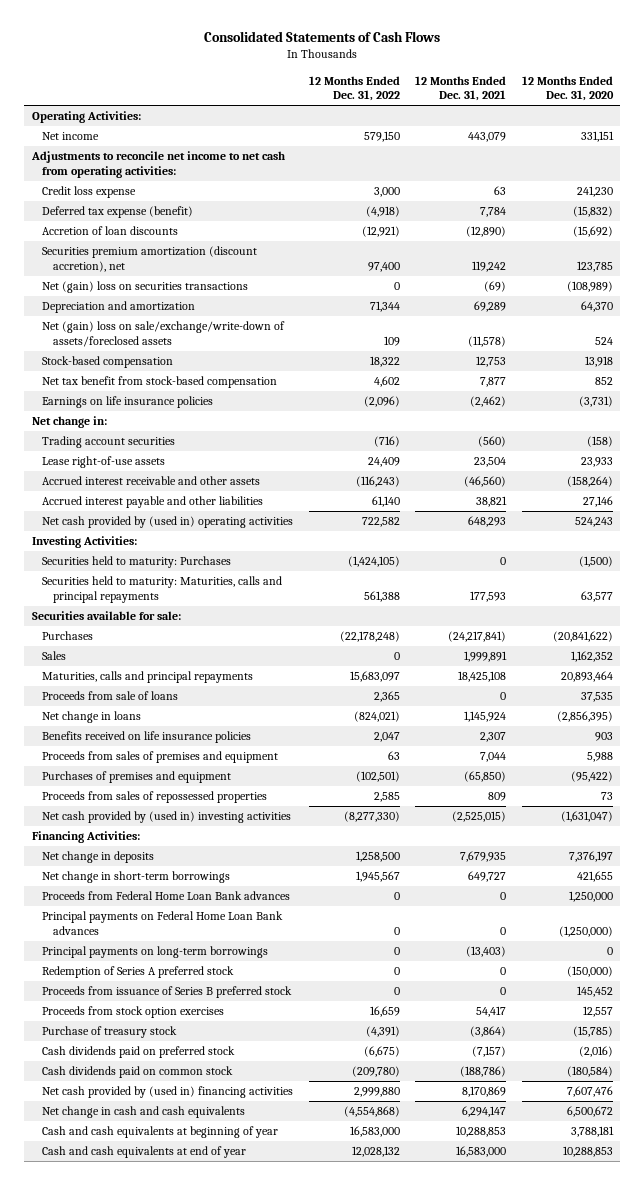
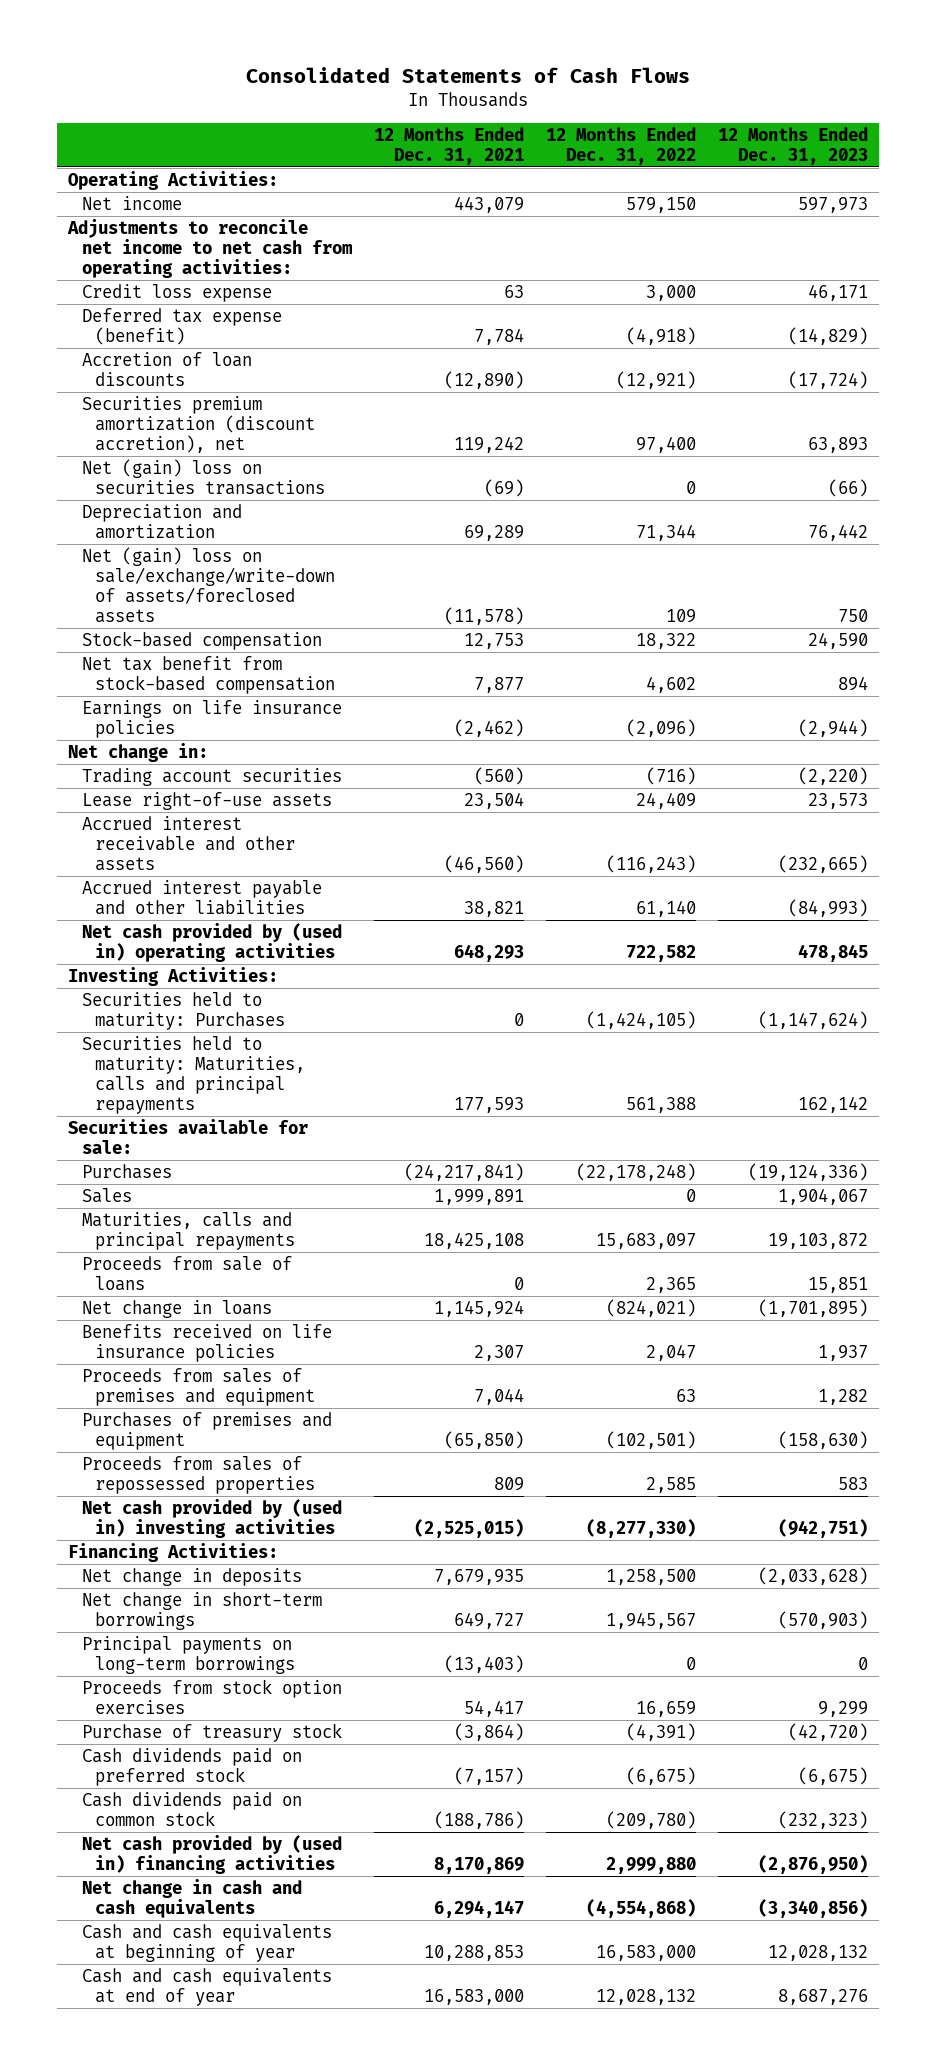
[521,75,614,102] 12 Months Ended Dec. 31, 2020 -> none
none -> [717,126,868,165] 12 Months Ended Dec. 31, 2023
[42,891,291,901] Proceeds from Federal Home Loan Bank advances -> none
[42,911,284,936] Principal payments on Federal Home Loan Bank advances -> none
[42,966,235,979] Redemption of Series A preferred stock -> none
[42,986,293,999] Proceeds from issuance of Series B preferred stock -> none

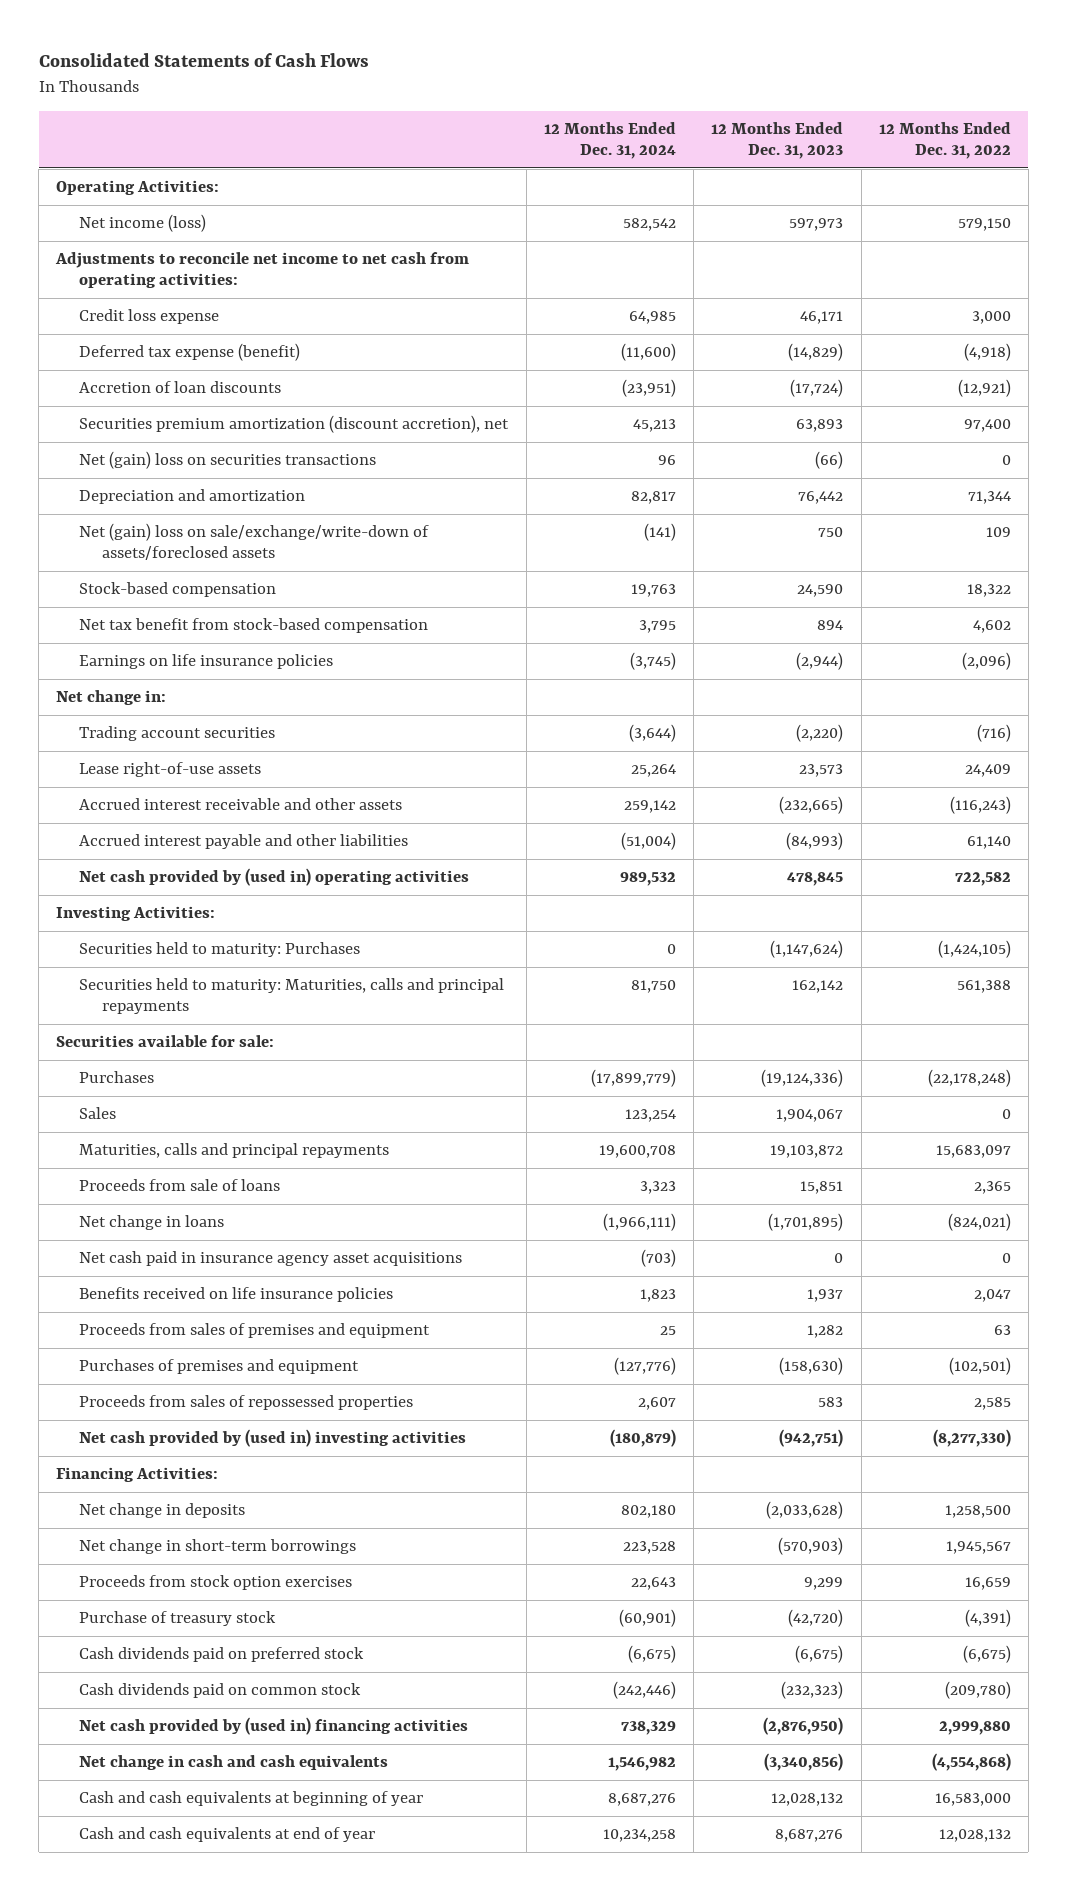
[373,126,524,165] 12 Months Ended Dec. 31, 2021 -> none
none -> [543,121,676,160] 12 Months Ended Dec. 31, 2024
[81,195,182,210] Net income -> [79,214,207,233] Net income (loss)
none -> [79,1251,463,1267] Net cash paid in insurance agency asset acquisitions
[81,1635,296,1674] Principal payments on long-term borrowings -> none

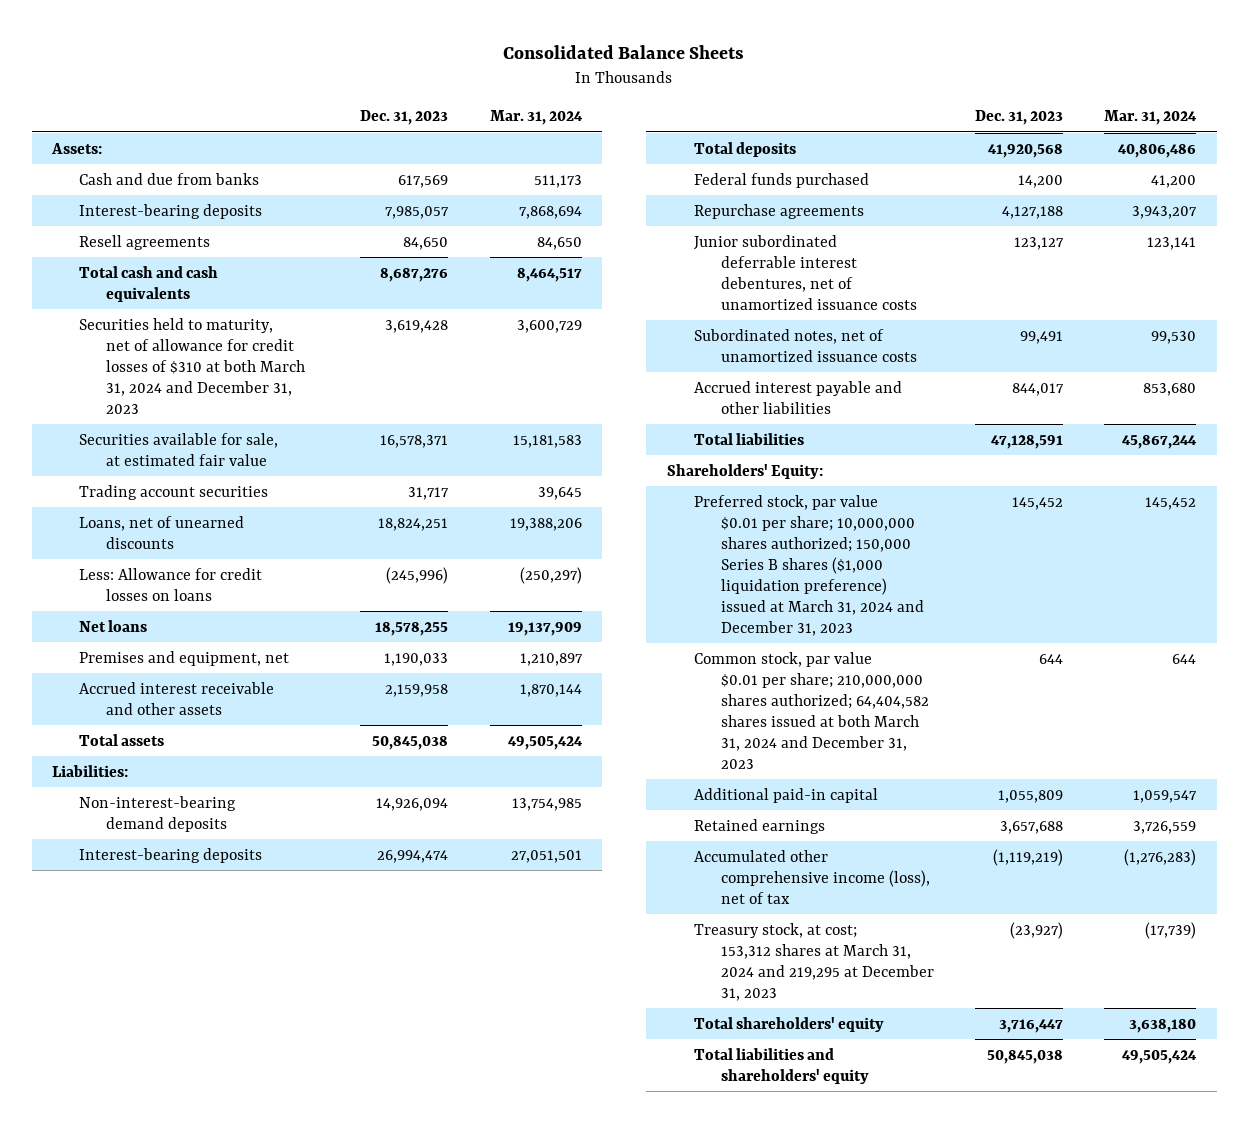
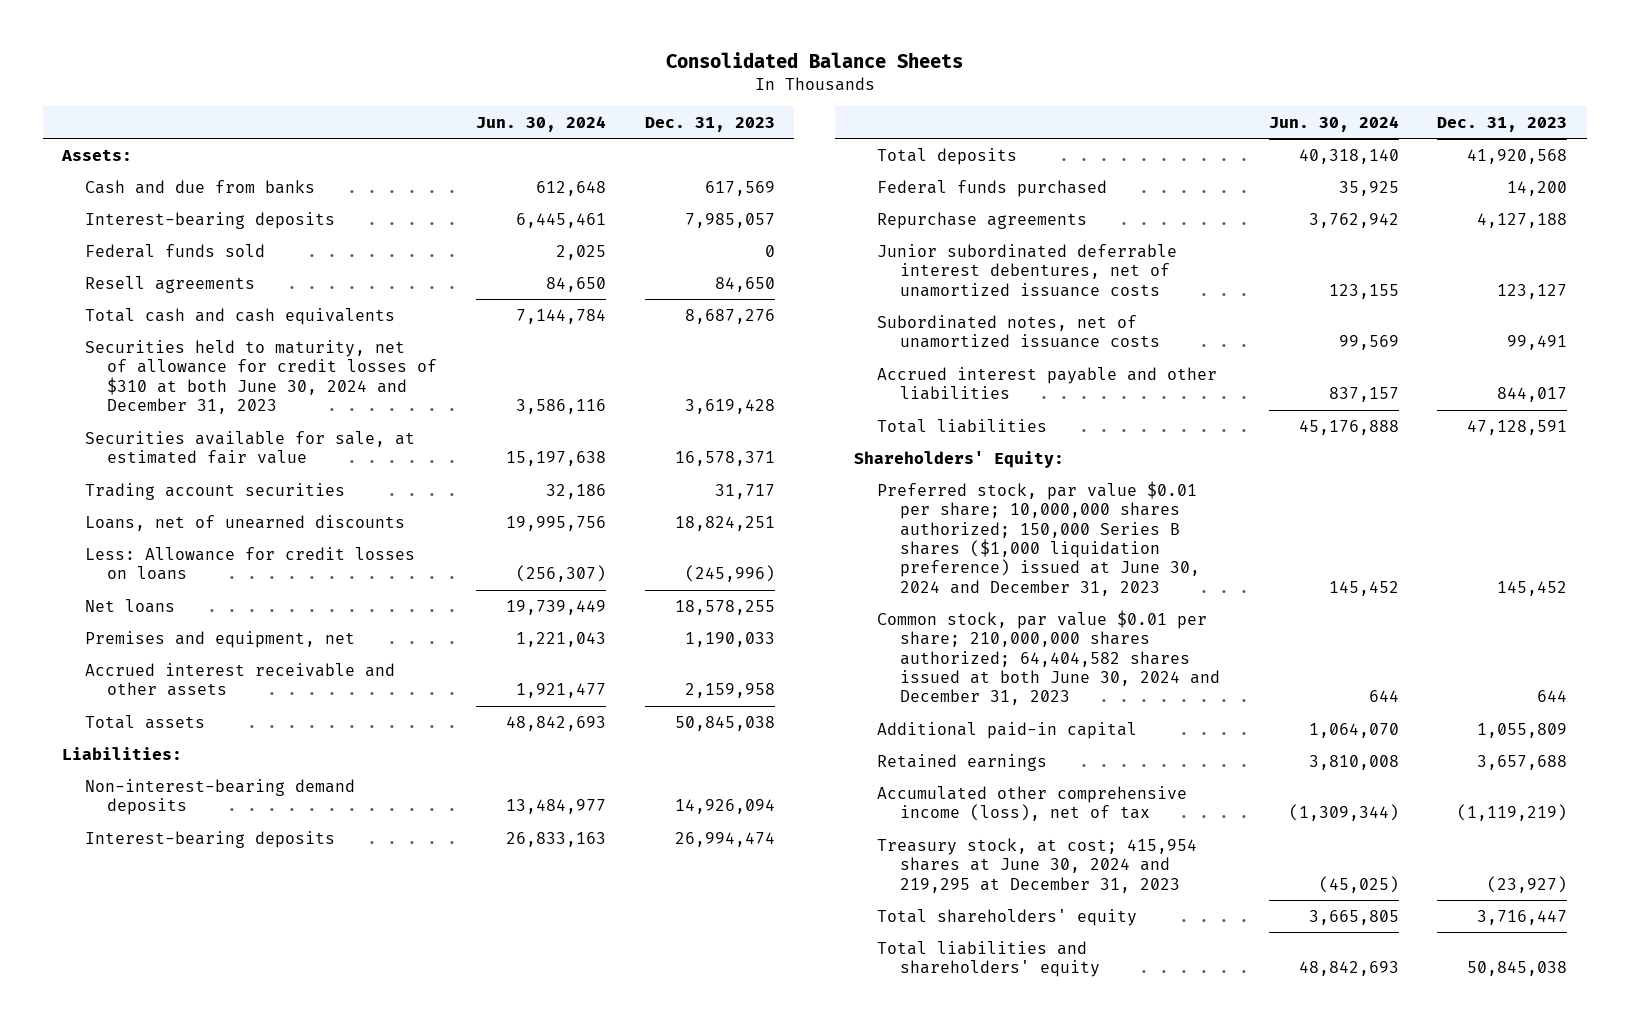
[489,110,583,126] Mar. 31, 2024 -> none
none -> [476,115,607,132] Jun. 30, 2024
none -> [84,243,265,258] Federal funds sold
[79,317,306,414] Securities held to maturity, net of allowance for credit losses of $310 at both March 31, 2024 and December 31, 2023 -> [84,339,438,415] Securities held to maturity, net of allowance for credit losses of $310 at both June 30, 2024 and December 31, 2023
[693,494,924,636] Preferred stock, par value $0.01 per share; 10,000,000 shares authorized; 150,000 Series B shares ($1,000 liquidation preference) issued at March 31, 2024 and December 31, 2023 -> [877,480,1200,596] Preferred stock, par value $0.01 per share; 10,000,000 shares authorized; 150,000 Series B shares ($1,000 liquidation preference) issued at June 30, 2024 and December 31, 2023
[693,651,929,769] Common stock, par value $0.01 per share; 210,000,000 shares authorized; 64,404,582 shares issued at both March 31, 2024 and December 31, 2023 -> [877,609,1220,706] Common stock, par value $0.01 per share; 210,000,000 shares authorized; 64,404,582 shares issued at both June 30, 2024 and December 31, 2023
[693,922,934,1001] Treasury stock, at cost; 153,312 shares at March 31, 2024 and 219,295 at December 31, 2023 -> [877,837,1198,893] Treasury stock, at cost; 415,954 shares at June 30, 2024 and 219,295 at December 31, 2023

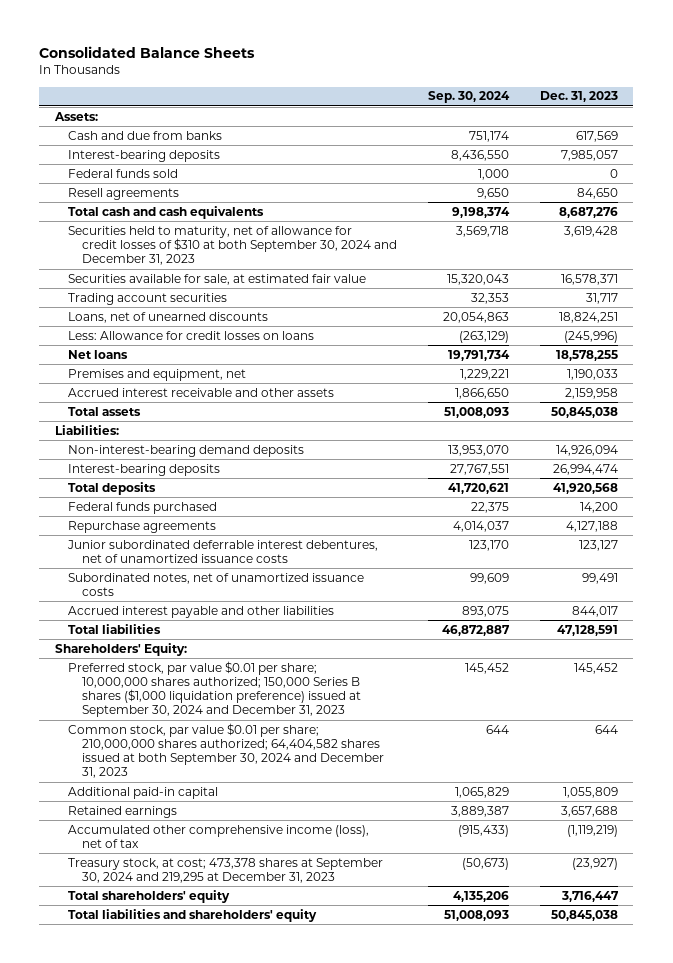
[476,115,607,132] Jun. 30, 2024 -> none
none -> [427,91,510,104] Sep. 30, 2024
[84,339,438,415] Securities held to maturity, net of allowance for credit losses of $310 at both June 30, 2024 and December 31, 2023 -> [68,225,397,266] Securities held to maturity, net of allowance for credit losses of $310 at both September 30, 2024 and December 31, 2023
[877,480,1200,596] Preferred stock, par value $0.01 per share; 10,000,000 shares authorized; 150,000 Series B shares ($1,000 liquidation preference) issued at June 30, 2024 and December 31, 2023 -> [68,660,361,718] Preferred stock, par value $0.01 per share; 10,000,000 shares authorized; 150,000 Series B shares ($1,000 liquidation preference) issued at September 30, 2024 and December 31, 2023
[877,609,1220,706] Common stock, par value $0.01 per share; 210,000,000 shares authorized; 64,404,582 shares issued at both June 30, 2024 and December 31, 2023 -> [68,722,384,779] Common stock, par value $0.01 per share; 210,000,000 shares authorized; 64,404,582 shares issued at both September 30, 2024 and December 31, 2023
[877,837,1198,893] Treasury stock, at cost; 415,954 shares at June 30, 2024 and 219,295 at December 31, 2023 -> [68,857,384,884] Treasury stock, at cost; 473,378 shares at September 30, 2024 and 219,295 at December 31, 2023

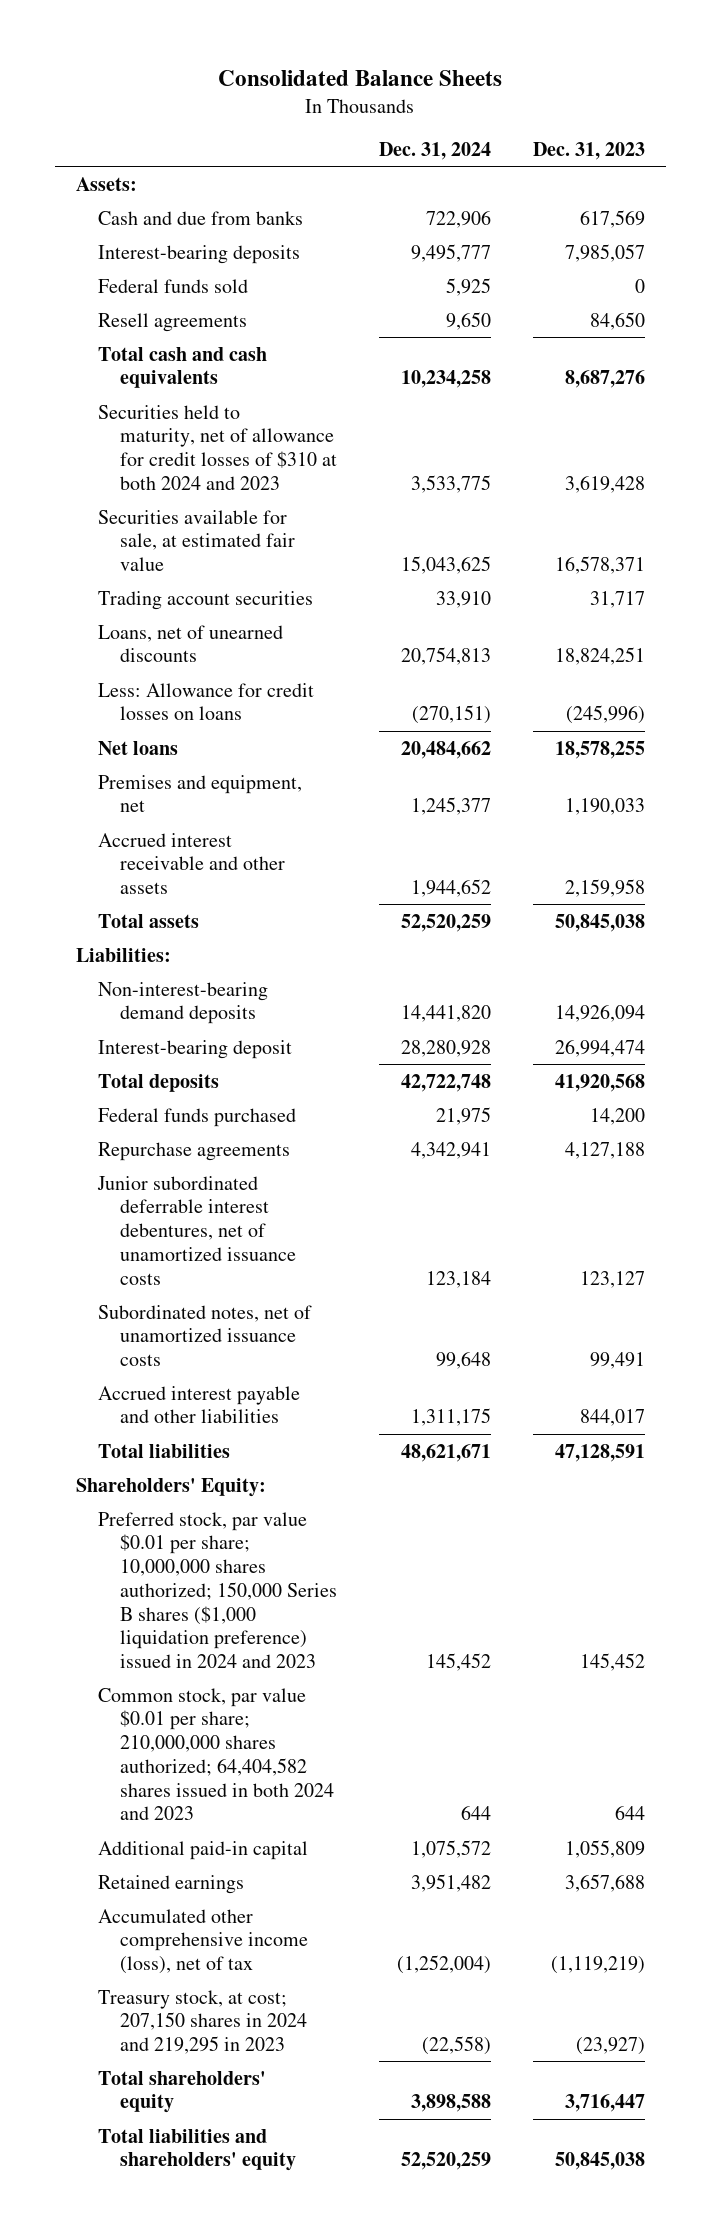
[427,91,510,104] Sep. 30, 2024 -> none
none -> [378,141,491,160] Dec. 31, 2024
[68,225,397,266] Securities held to maturity, net of allowance for credit losses of $310 at both September 30, 2024 and December 31, 2023 -> [97,404,337,490] Securities held to maturity, net of allowance for credit losses of $310 at both 2024 and 2023
[68,463,221,476] Interest-bearing deposits -> [97,1039,292,1059] Interest-bearing deposit
[68,660,361,718] Preferred stock, par value $0.01 per share; 10,000,000 shares authorized; 150,000 Series B shares ($1,000 liquidation preference) issued at September 30, 2024 and December 31, 2023 -> [97,1511,337,1668] Preferred stock, par value $0.01 per share; 10,000,000 shares authorized; 150,000 Series B shares ($1,000 liquidation preference) issued in 2024 and 2023
[68,722,384,779] Common stock, par value $0.01 per share; 210,000,000 shares authorized; 64,404,582 shares issued at both September 30, 2024 and December 31, 2023 -> [97,1687,334,1821] Common stock, par value $0.01 per share; 210,000,000 shares authorized; 64,404,582 shares issued in both 2024 and 2023
[68,857,384,884] Treasury stock, at cost; 473,378 shares at September 30, 2024 and 219,295 at December 31, 2023 -> [97,1989,307,2055] Treasury stock, at cost; 207,150 shares in 2024 and 219,295 in 2023

